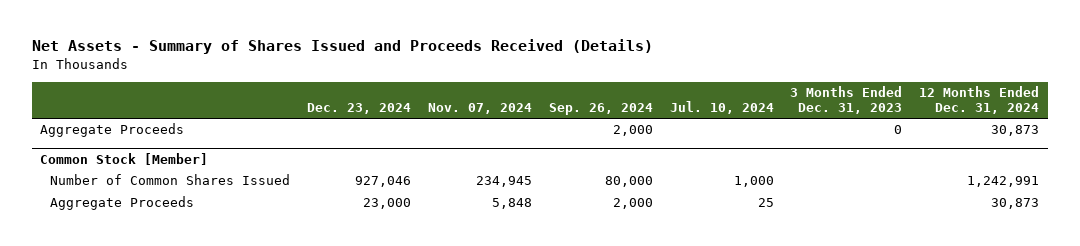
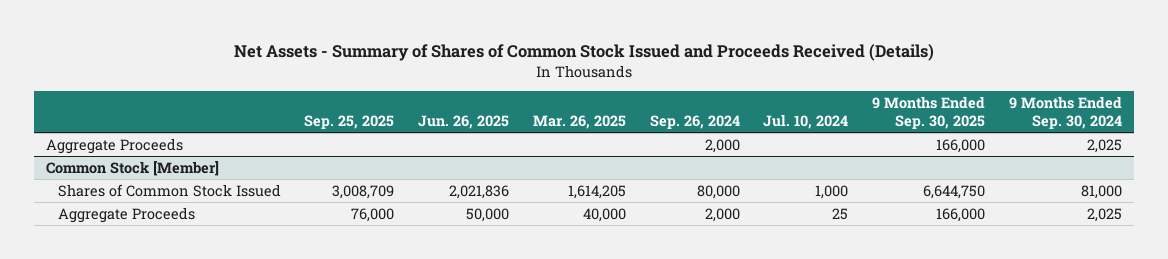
[31,39,653,55] Net Assets - Summary of Shares Issued and Proceeds Received (Details) -> [233,43,934,61] Net Assets - Summary of Shares of Common Stock Issued and Proceeds Received (Details)
[306,103,411,115] Dec. 23, 2024 -> none
[427,103,532,115] Nov. 07, 2024 -> none
[790,86,903,115] 3 Months Ended Dec. 31, 2023 -> none
[919,86,1040,115] 12 Months Ended Dec. 31, 2024 -> none
none -> [304,114,395,129] Sep. 25, 2025
none -> [418,114,510,129] Jun. 26, 2025
none -> [532,114,626,129] Mar. 26, 2025
none -> [871,95,985,129] 9 Months Ended Sep. 30, 2025
none -> [1008,95,1122,129] 9 Months Ended Sep. 30, 2024
[49,174,290,186] Number of Common Shares Issued -> [57,183,281,197] Shares of Common Stock Issued

